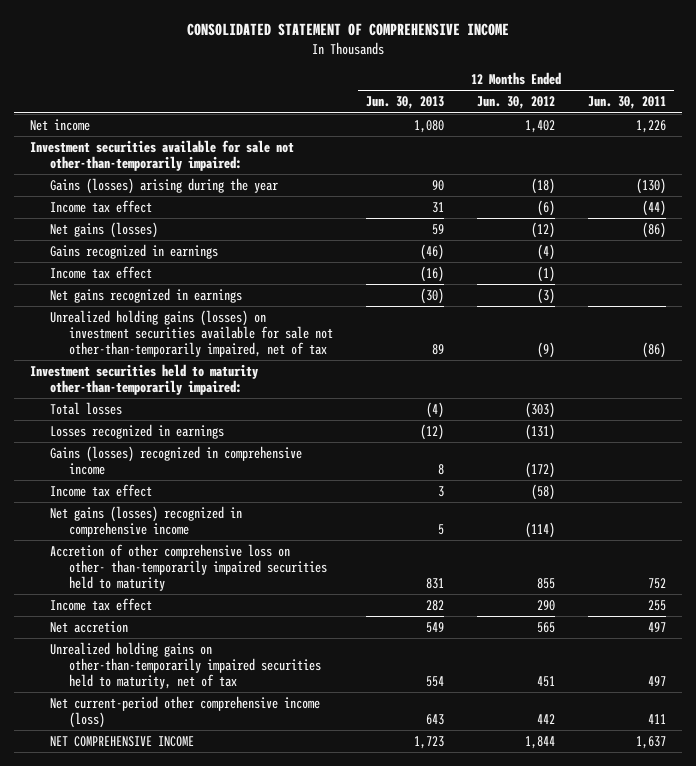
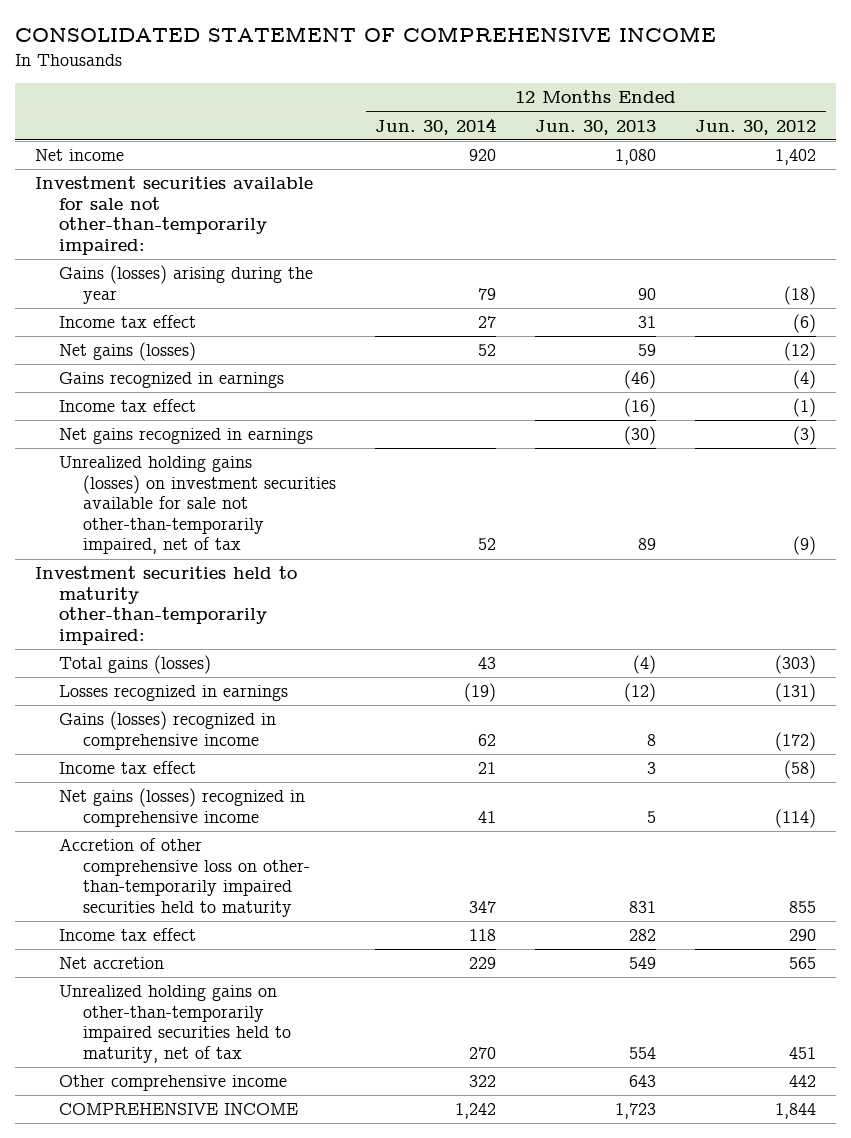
[587,96,666,110] Jun. 30, 2011 -> none
none -> [375,117,497,135] Jun. 30, 2014
[49,402,122,416] Total losses -> [58,655,211,675] Total gains (losses)
[49,696,320,729] Net current-period other comprehensive income (loss) -> [58,1075,287,1092] Other comprehensive income
[49,736,194,748] NET COMPREHENSIVE INCOME -> [58,1103,298,1116] COMPREHENSIVE INCOME

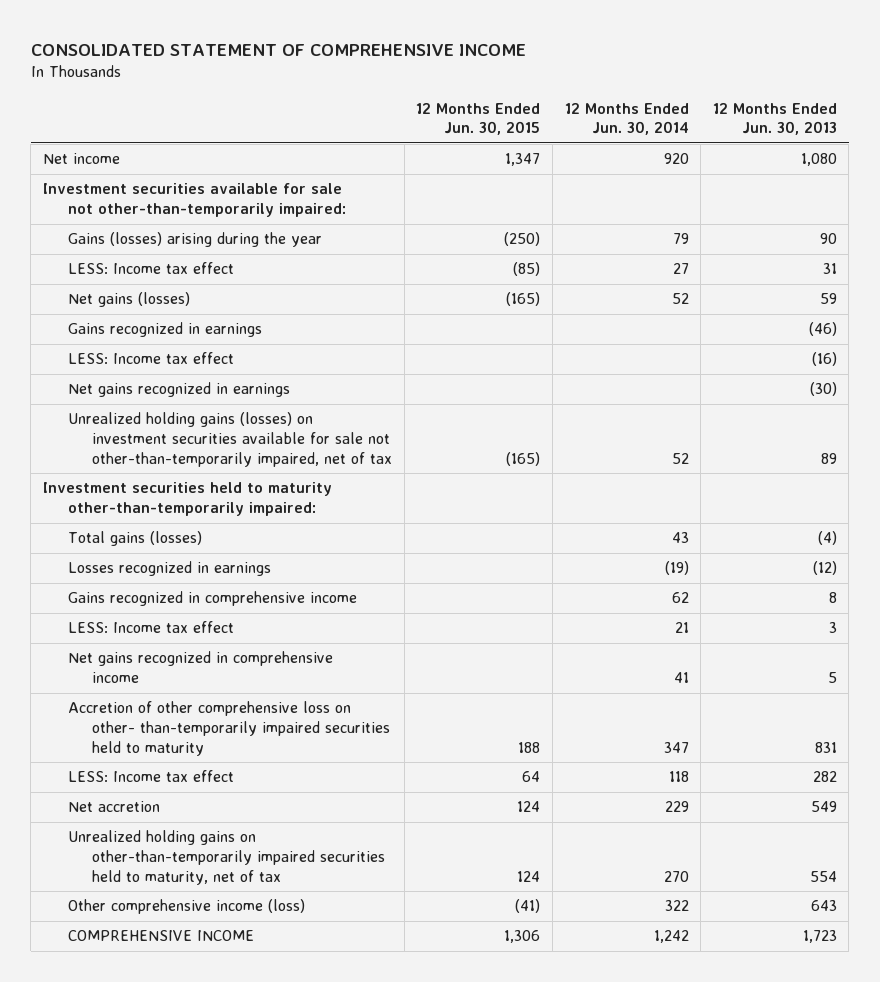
[695,119,817,135] Jun. 30, 2012 -> none
none -> [416,102,541,136] 12 Months Ended Jun. 30, 2015
[58,315,196,329] Income tax effect -> [67,262,234,275] LESS: Income tax effect
[58,399,196,413] Income tax effect -> [67,352,234,365] LESS: Income tax effect
[58,711,276,750] Gains (losses) recognized in comprehensive income -> [67,591,357,607] Gains recognized in comprehensive income
[58,761,196,775] Income tax effect -> [67,621,234,634] LESS: Income tax effect
[58,788,305,827] Net gains (losses) recognized in comprehensive income -> [67,651,333,684] Net gains recognized in comprehensive income
[58,928,196,942] Income tax effect -> [67,770,234,783] LESS: Income tax effect
[58,1075,287,1092] Other comprehensive income -> [67,899,305,915] Other comprehensive income (loss)

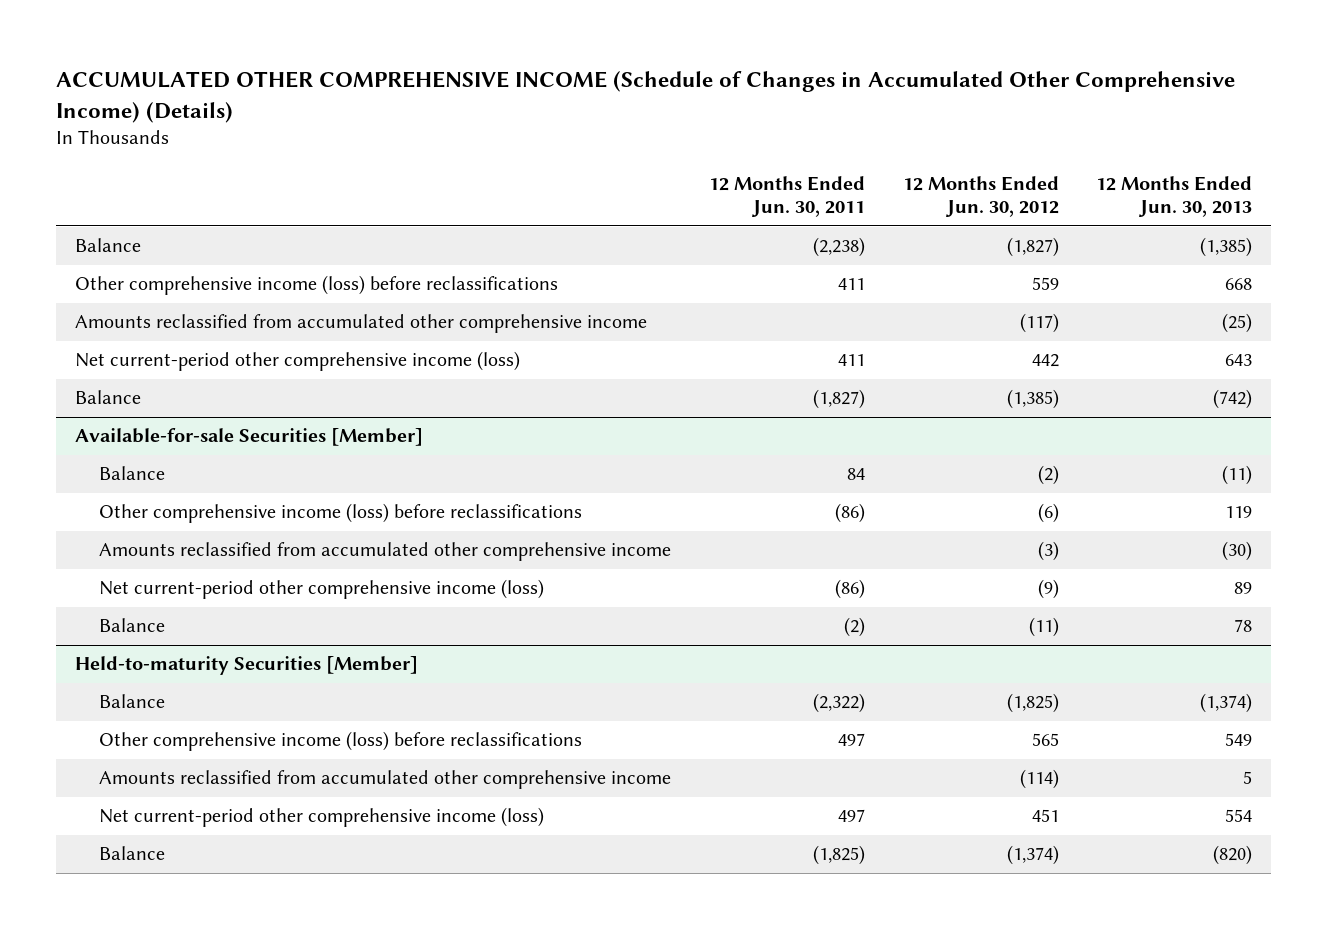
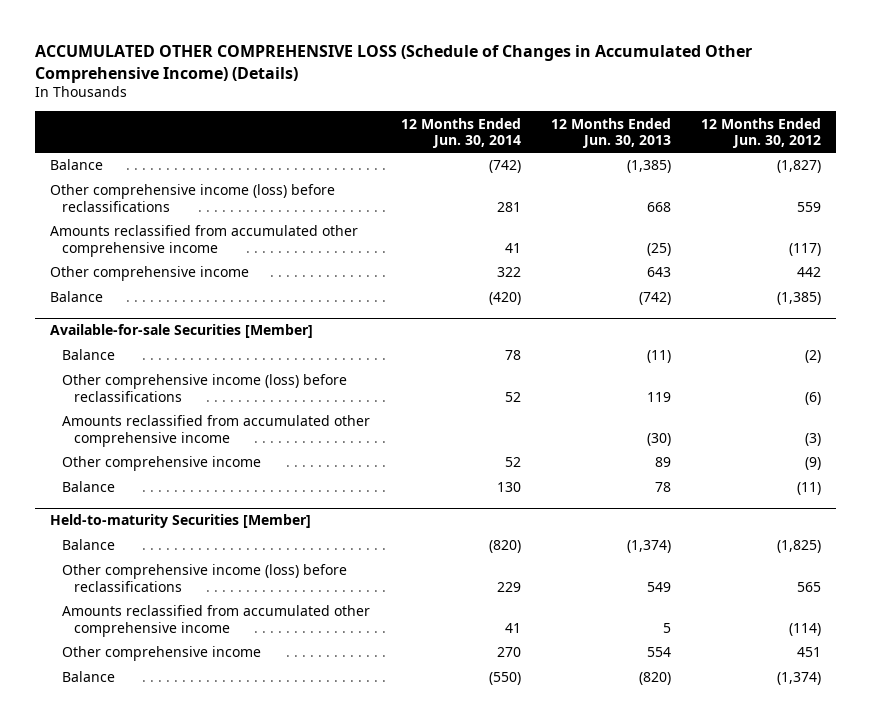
[56,71,1236,123] ACCUMULATED OTHER COMPREHENSIVE INCOME (Schedule of Changes in Accumulated Other Comprehensive Income) (Details) -> [35,44,753,83] ACCUMULATED OTHER COMPREHENSIVE LOSS (Schedule of Changes in Accumulated Other Comprehensive Income) (Details)
[708,175,865,218] 12 Months Ended Jun. 30, 2011 -> none
none -> [400,117,521,148] 12 Months Ended Jun. 30, 2014
[75,351,521,372] Net current-period other comprehensive income (loss) -> [50,266,250,282] Other comprehensive income
[99,579,545,600] Net current-period other comprehensive income (loss) -> [62,456,262,472] Other comprehensive income
[99,807,545,828] Net current-period other comprehensive income (loss) -> [62,646,262,662] Other comprehensive income

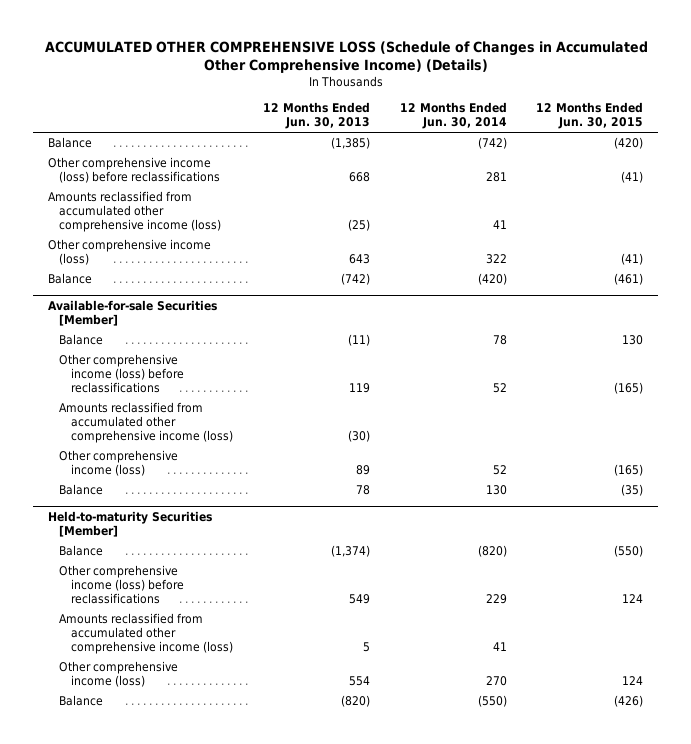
[701,117,822,148] 12 Months Ended Jun. 30, 2012 -> none
none -> [536,102,644,130] 12 Months Ended Jun. 30, 2015
[50,225,359,257] Amounts reclassified from accumulated other comprehensive income -> [48,191,222,233] Amounts reclassified from accumulated other comprehensive income (loss)
[50,266,250,282] Other comprehensive income -> [48,239,212,266] Other comprehensive income (loss)
[62,415,371,447] Amounts reclassified from accumulated other comprehensive income -> [59,402,233,444] Amounts reclassified from accumulated other comprehensive income (loss)
[62,456,262,472] Other comprehensive income -> [59,450,179,477] Other comprehensive income (loss)
[62,605,371,637] Amounts reclassified from accumulated other comprehensive income -> [59,613,233,655] Amounts reclassified from accumulated other comprehensive income (loss)
[62,646,262,662] Other comprehensive income -> [59,661,179,688] Other comprehensive income (loss)

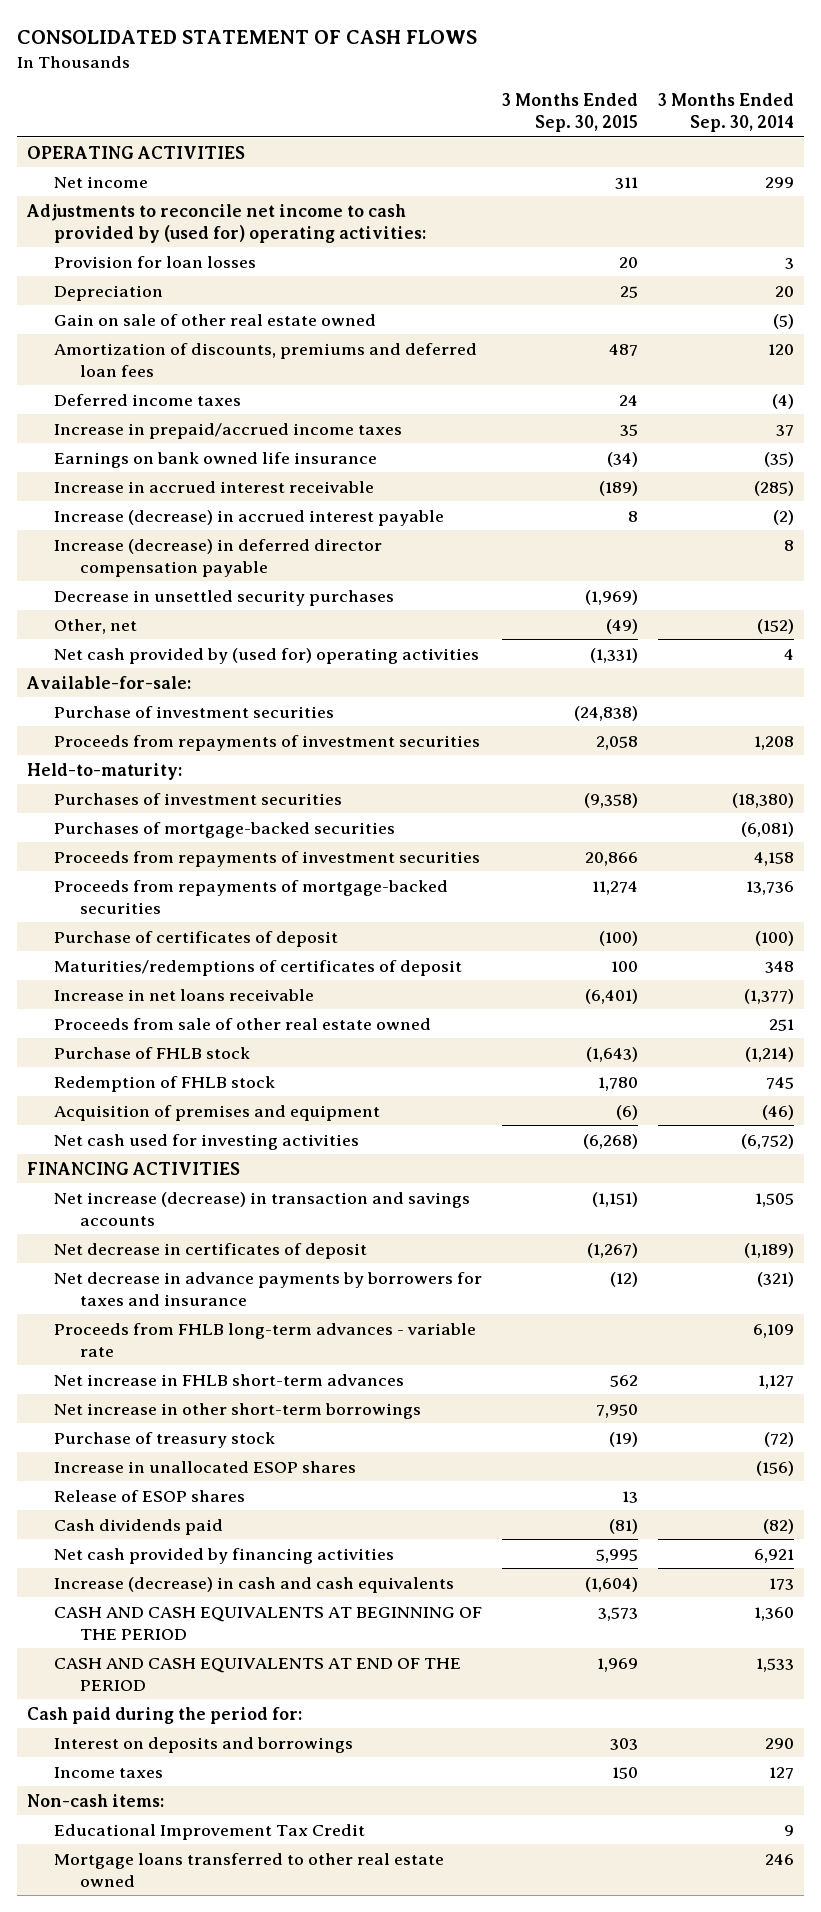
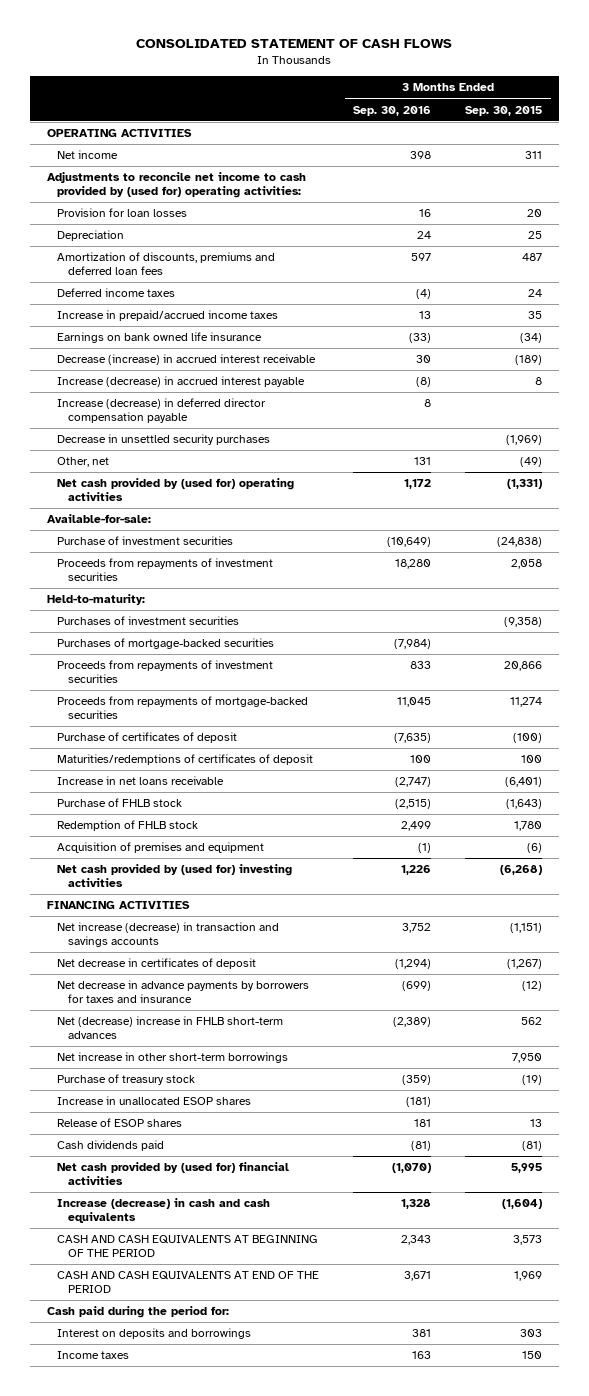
[657,92,794,132] 3 Months Ended Sep. 30, 2014 -> none
none -> [353,105,432,116] Sep. 30, 2016
[53,313,376,326] Gain on sale of other real estate owned -> none
[53,480,374,493] Increase in accrued interest receivable -> [57,354,317,366] Decrease (increase) in accrued interest receivable
[53,1017,431,1030] Proceeds from sale of other real estate owned -> none
[53,1133,359,1150] Net cash used for investing activities -> [57,864,293,888] Net cash provided by (used for) investing activities
[53,1322,476,1357] Proceeds from FHLB long-term advances - variable rate -> none
[53,1373,404,1386] Net increase in FHLB short-term advances -> [57,1016,284,1040] Net (decrease) increase in FHLB short-term advances
[53,1547,394,1564] Net cash provided by financing activities -> [57,1162,290,1186] Net cash provided by (used for) financial activities
[27,1793,165,1807] Non-cash items: -> none
[53,1823,365,1840] Educational Improvement Tax Credit -> none
[53,1852,444,1887] Mortgage loans transferred to other real estate owned -> none

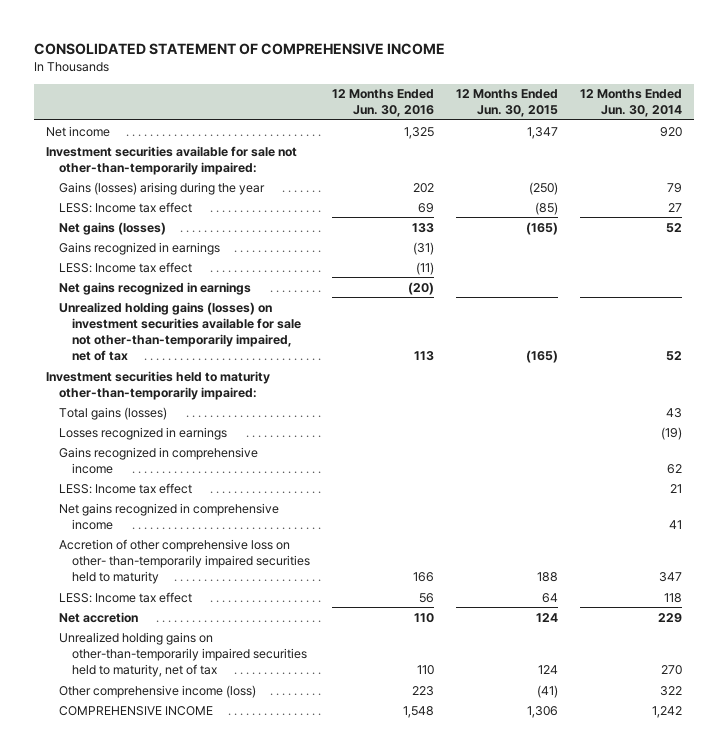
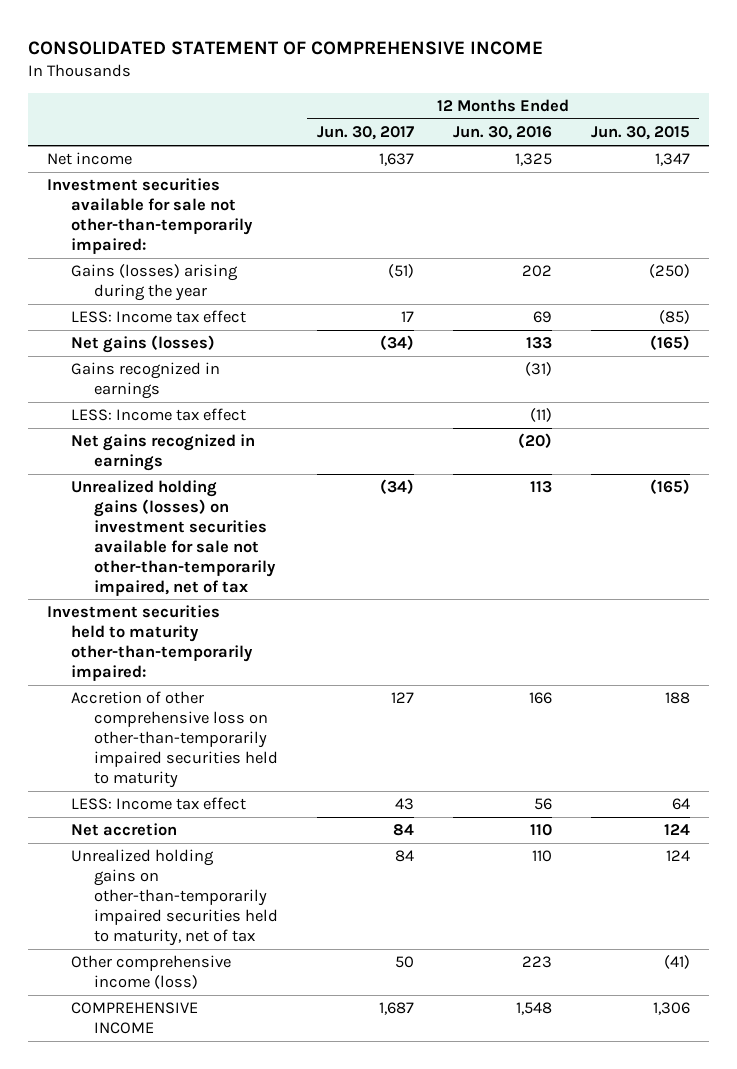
[580,89,683,118] 12 Months Ended Jun. 30, 2014 -> none
none -> [317,126,415,141] Jun. 30, 2017
[58,406,167,420] Total gains (losses) -> none
[58,426,227,440] Losses recognized in earnings -> none
[58,446,258,474] Gains recognized in comprehensive income -> none
[58,482,192,494] LESS: Income tax effect -> none
[58,502,279,530] Net gains recognized in comprehensive income -> none
[58,538,311,585] Accretion of other comprehensive loss on other- than-temporarily impaired securities held to maturity -> [70,691,279,788] Accretion of other comprehensive loss on other-than-temporarily impaired securities held to maturity

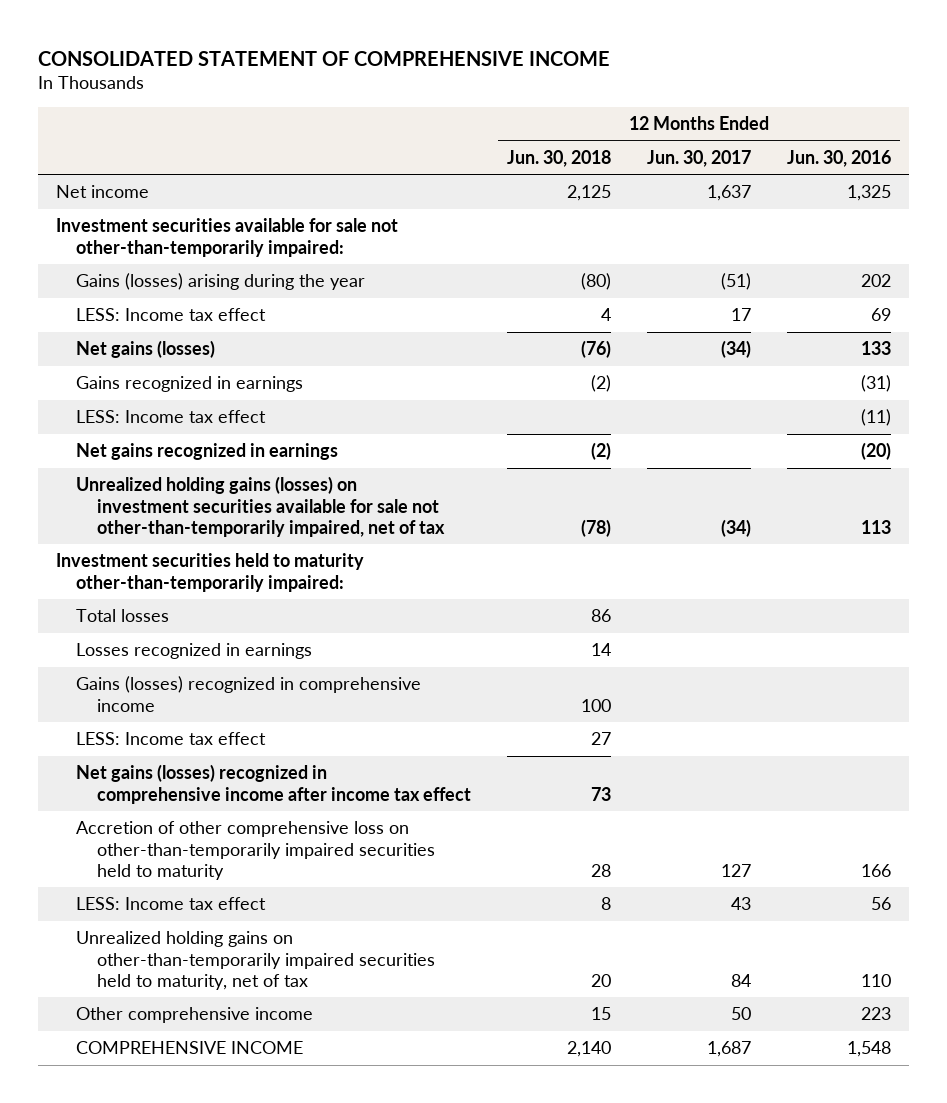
[590,126,690,141] Jun. 30, 2015 -> none
none -> [506,149,611,167] Jun. 30, 2018
none -> [76,609,170,623] Total losses
none -> [76,643,313,660] Losses recognized in earnings
none -> [76,676,422,712] Gains (losses) recognized in comprehensive income
none -> [76,732,267,746] LESS: Income tax effect
none -> [76,764,471,804] Net gains (losses) recognized in comprehensive income after income tax effect
[70,823,177,837] Net accretion -> none
[70,955,231,990] Other comprehensive income (loss) -> [76,1007,314,1024] Other comprehensive income

